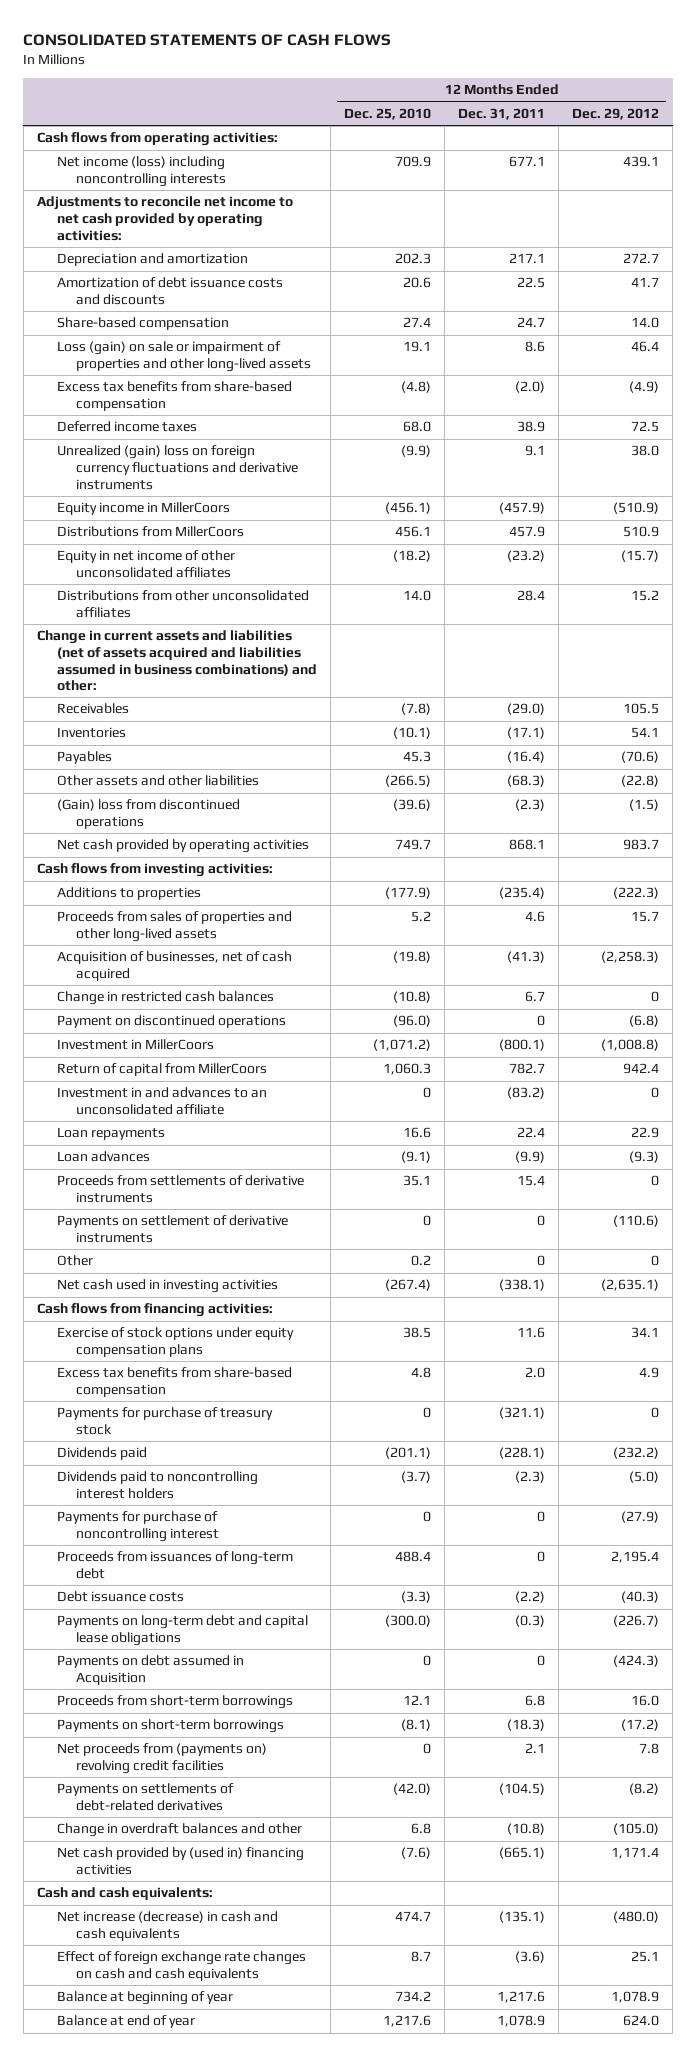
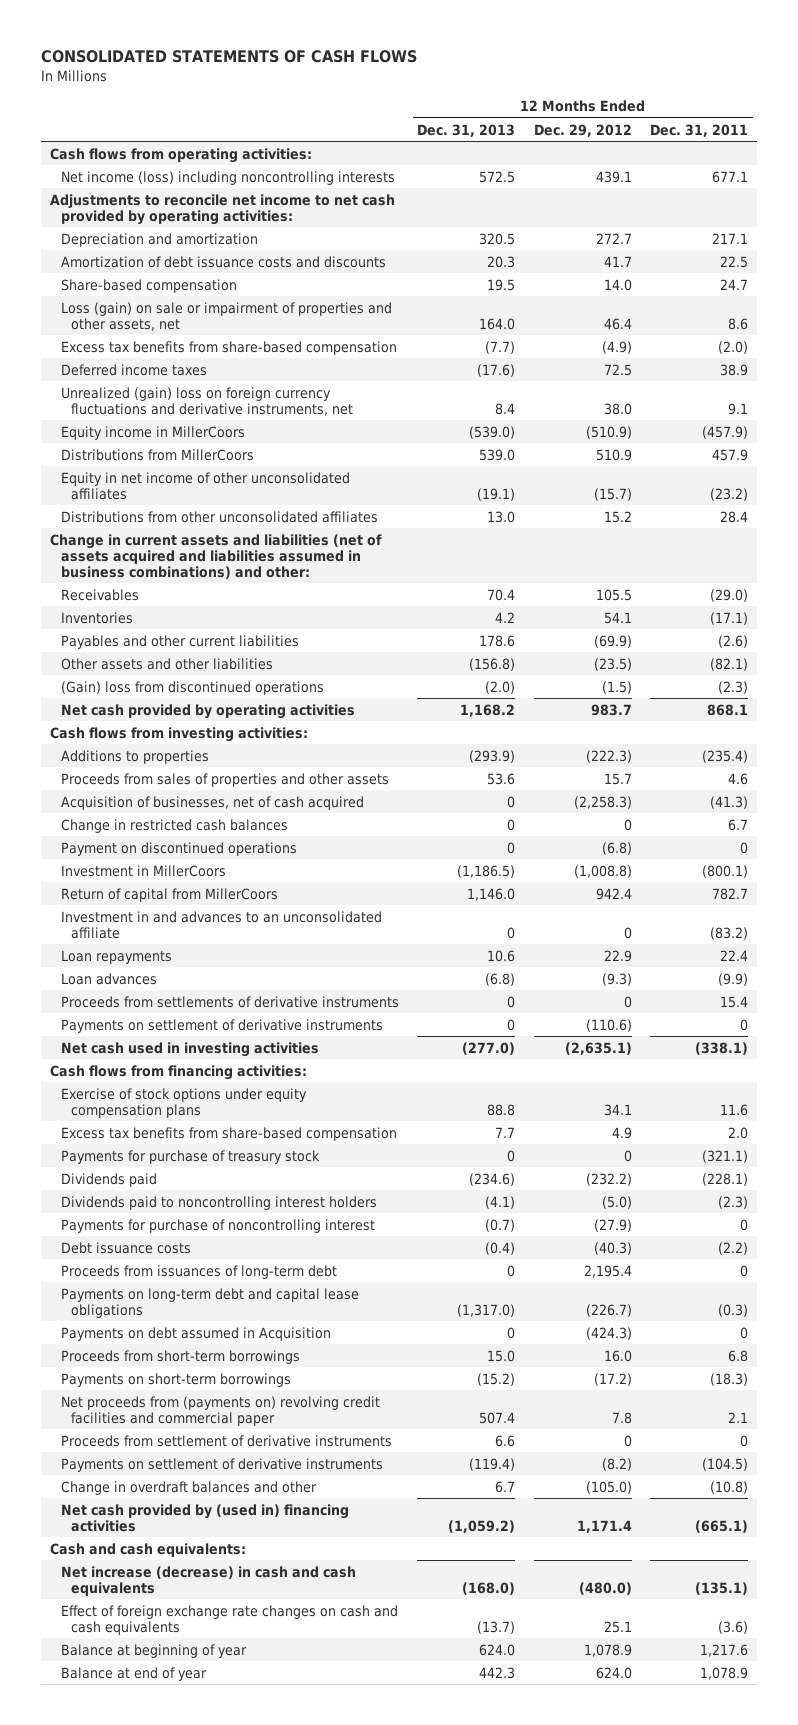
[343,108,431,121] Dec. 25, 2010 -> none
none -> [417,123,516,137] Dec. 31, 2013
[56,341,312,372] Loss (gain) on sale or impairment of properties and other long-lived assets -> [60,301,392,331] Loss (gain) on sale or impairment of properties and other assets, net
[56,445,299,490] Unrealized (gain) loss on foreign currency fluctuations and derivative instruments -> [60,386,354,416] Unrealized (gain) loss on foreign currency fluctuations and derivative instruments, net
[56,751,112,765] Payables -> [60,634,299,649] Payables and other current liabilities
[507,751,546,764] (16.4) -> [717,634,748,648] (2.6)
[621,751,660,764] (70.6) -> [593,634,632,648] (69.9)
[507,775,546,788] (68.3) -> [709,657,748,671] (82.1)
[621,775,660,788] (22.8) -> [593,657,632,671] (23.5)
[56,911,292,942] Proceeds from sales of properties and other long-lived assets -> [60,772,389,787] Proceeds from sales of properties and other assets
[56,1255,93,1267] Other -> none
[56,1551,293,1579] Proceeds from issuances of long-term debt -> [60,1264,337,1279] Proceeds from issuances of long-term debt
[56,1743,267,1774] Net proceeds from (payments on) revolving credit facilities -> [60,1395,380,1426] Net proceeds from (payments on) revolving credit facilities and commercial paper
none -> [60,1434,392,1447] Proceeds from settlement of derivative instruments
[56,1783,234,1811] Payments on settlements of debt-related derivatives -> [60,1457,383,1472] Payments on settlement of derivative instruments

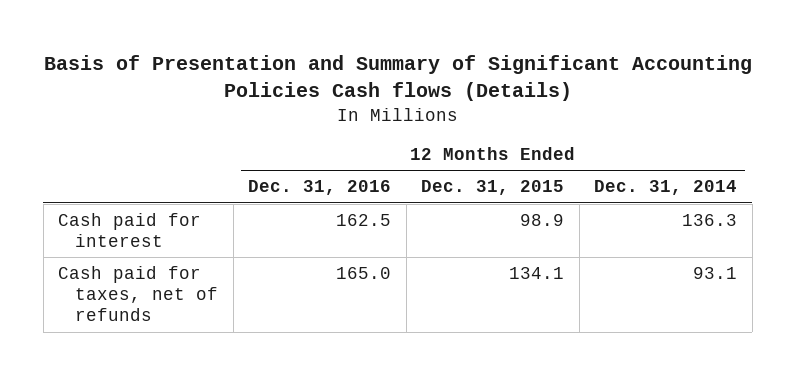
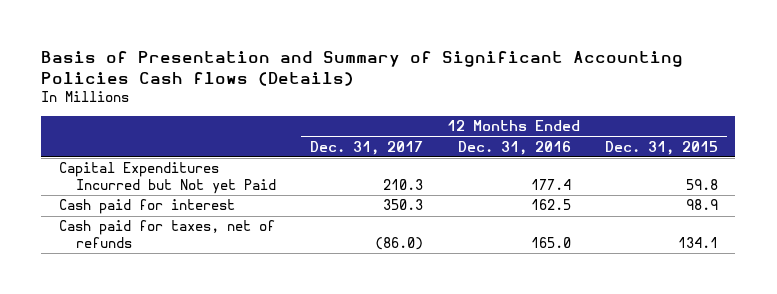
[594,180,738,196] Dec. 31, 2014 -> none
none -> [310,140,424,155] Dec. 31, 2017
none -> [58,162,276,194] Capital Expenditures Incurred but Not yet Paid

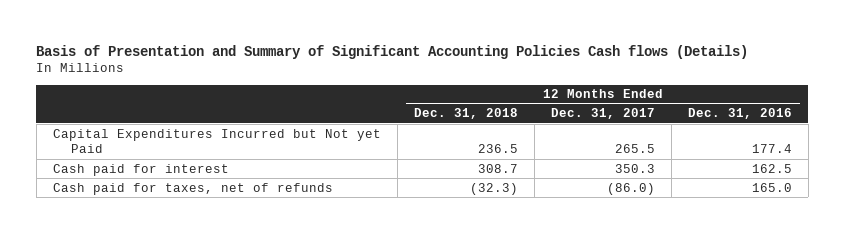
[605,140,719,155] Dec. 31, 2015 -> none
none -> [413,108,518,120] Dec. 31, 2018
[383,178,424,190] 210.3 -> [614,144,655,154] 265.5

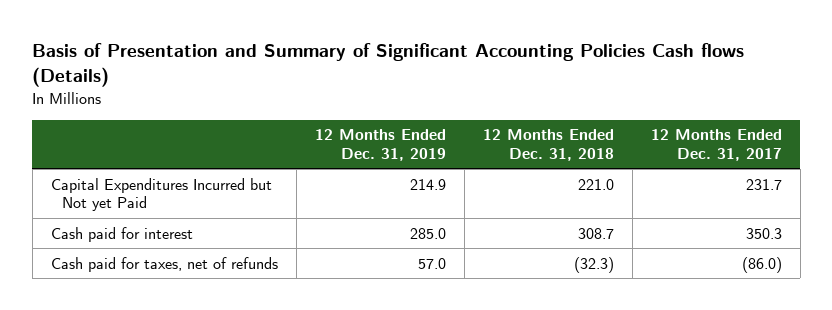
[687,108,792,120] Dec. 31, 2016 -> none
none -> [314,129,446,162] 12 Months Ended Dec. 31, 2019
[477,144,518,154] 236.5 -> [577,178,614,190] 221.0
[614,144,655,154] 265.5 -> [745,178,782,190] 231.7

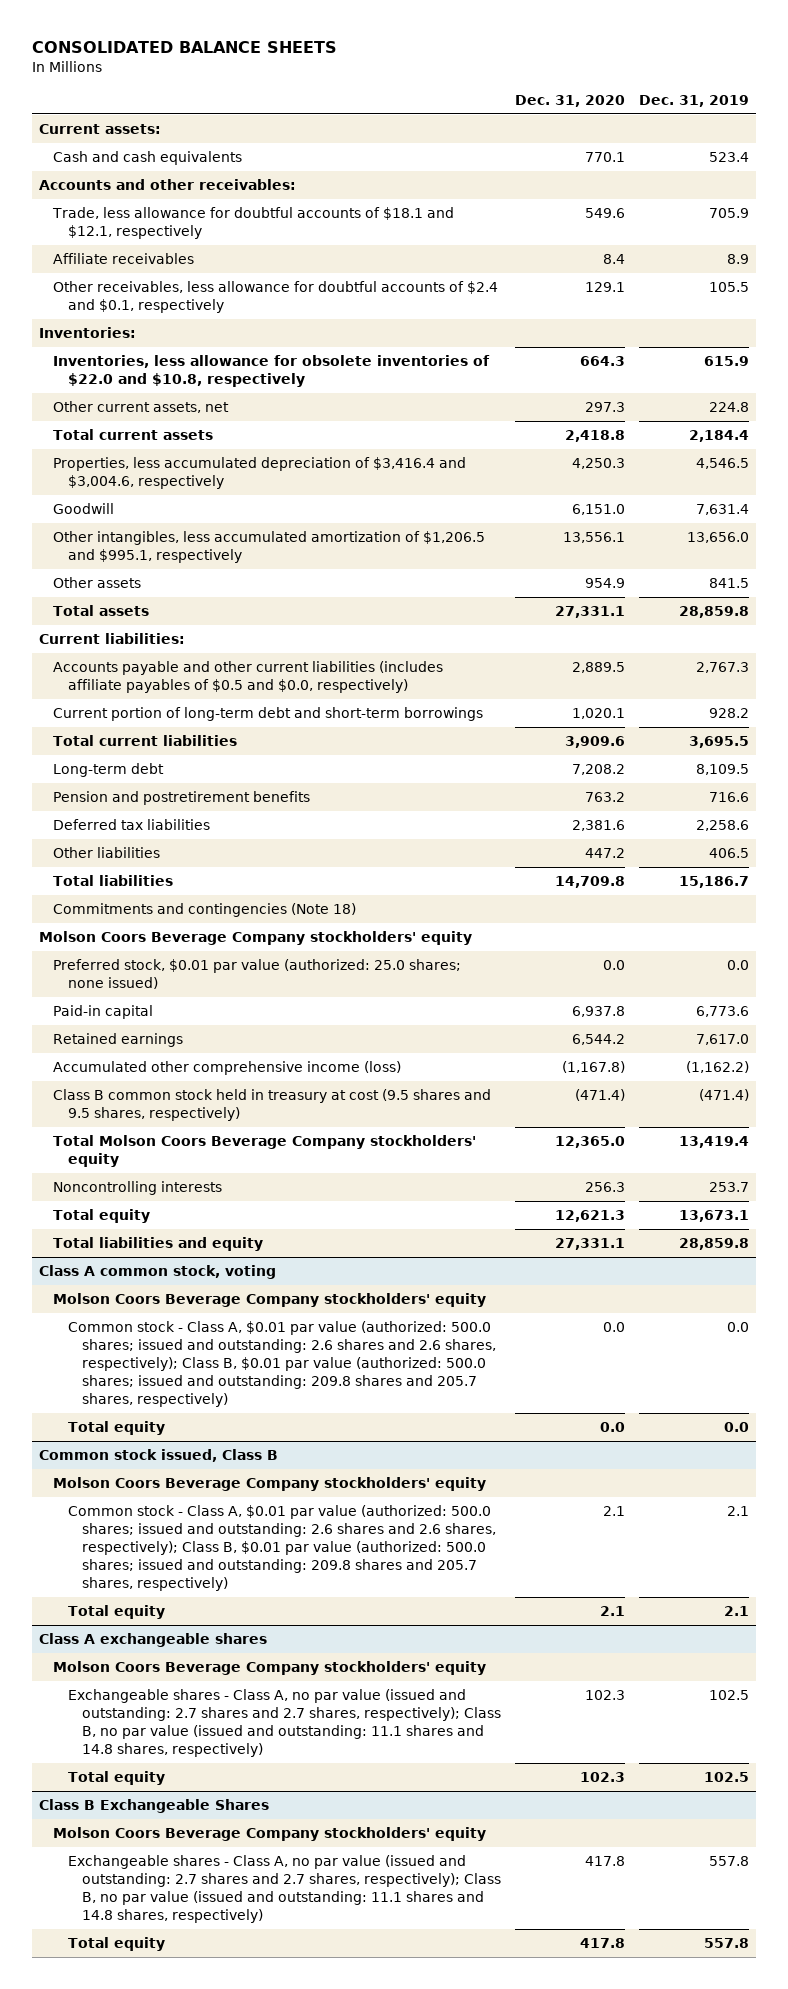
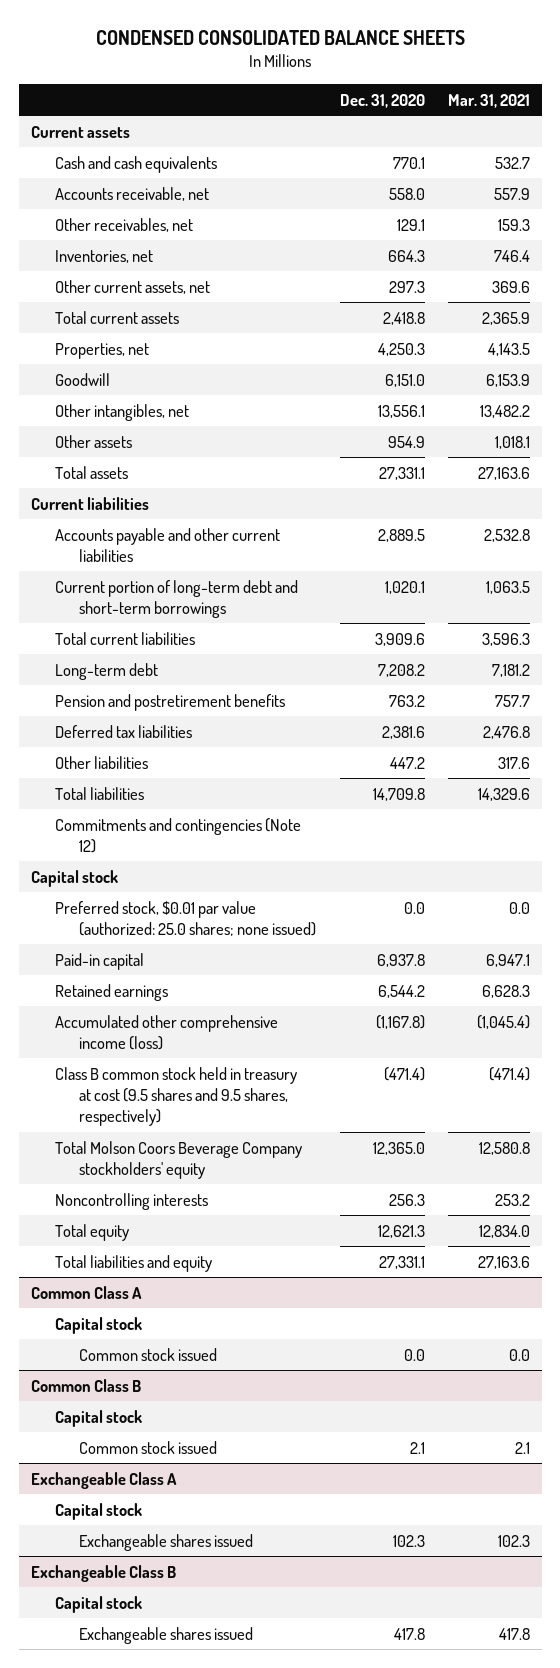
[31,41,337,54] CONSOLIDATED BALANCE SHEETS -> [96,29,466,45] CONDENSED CONSOLIDATED BALANCE SHEETS
[639,95,750,108] Dec. 31, 2019 -> none
none -> [447,93,530,108] Mar. 31, 2021
[38,124,161,135] Current assets: -> [30,125,130,138] Current assets
[38,179,296,191] Accounts and other receivables: -> none
[52,207,455,239] Trade, less allowance for doubtful accounts of $18.1 and $12.1, respectively -> none
[53,253,195,265] Affiliate receivables -> none
[38,327,136,339] Inventories: -> none
none -> [54,186,209,201] Accounts receivable, net
[53,281,499,313] Other receivables, less allowance for doubtful accounts of $2.4 and $0.1, respectively -> [54,217,193,232] Other receivables, net
[53,355,491,387] Inventories, less allowance for obsolete inventories of $22.0 and $10.8, respectively -> [54,249,153,263] Inventories, net
[53,457,467,489] Properties, less accumulated depreciation of $3,416.4 and $3,004.6, respectively -> [54,342,149,359] Properties, net
[53,531,486,563] Other intangibles, less accumulated amortization of $1,206.5 and $995.1, respectively -> [54,403,189,421] Other intangibles, net
[38,633,185,645] Current liabilities: -> [30,496,149,510] Current liabilities
[53,661,444,693] Accounts payable and other current liabilities (includes affiliate payables of $0.5 and $0.0, respectively) -> [54,527,280,562] Accounts payable and other current liabilities
[38,931,472,946] Molson Coors Beverage Company stockholders' equity -> none
[53,903,357,918] Commitments and contingencies (Note 18) -> [54,817,301,853] Commitments and contingencies (Note 12)
none -> [30,869,118,887] Capital stock
[53,1293,487,1308] Molson Coors Beverage Company stockholders' equity -> none
[67,1421,165,1436] Total equity -> none
[53,1477,487,1492] Molson Coors Beverage Company stockholders' equity -> none
[67,1605,165,1620] Total equity -> none
[53,1661,487,1676] Molson Coors Beverage Company stockholders' equity -> none
[67,1771,165,1786] Total equity -> none
[53,1827,487,1842] Molson Coors Beverage Company stockholders' equity -> none
[67,1937,165,1952] Total equity -> none
[38,1265,276,1280] Class A common stock, voting -> [30,1285,142,1299] Common Class A
none -> [54,1316,142,1334] Capital stock
[67,1321,497,1407] Common stock - Class A, $0.01 par value (authorized: 500.0 shares; issued and outstanding: 2.6 shares and 2.6 shares, respectively); Class B, $0.01 par value (authorized: 500.0 shares; issued and outstanding: 209.8 shares and 205.7 shares, respectively) -> [79,1347,218,1361] Common stock issued
[38,1449,278,1463] Common stock issued, Class B -> [30,1378,141,1392] Common Class B
none -> [54,1409,142,1427] Capital stock
[67,1505,497,1591] Common stock - Class A, $0.01 par value (authorized: 500.0 shares; issued and outstanding: 2.6 shares and 2.6 shares, respectively); Class B, $0.01 par value (authorized: 500.0 shares; issued and outstanding: 209.8 shares and 205.7 shares, respectively) -> [79,1440,218,1454] Common stock issued
[38,1633,267,1648] Class A exchangeable shares -> [30,1471,177,1489] Exchangeable Class A
none -> [54,1502,142,1520] Capital stock
[67,1689,502,1757] Exchangeable shares - Class A, no par value (issued and outstanding: 2.7 shares and 2.7 shares, respectively); Class B, no par value (issued and outstanding: 11.1 shares and 14.8 shares, respectively) -> [79,1533,254,1551] Exchangeable shares issued
[38,1799,269,1814] Class B Exchangeable Shares -> [30,1564,176,1582] Exchangeable Class B
none -> [54,1595,142,1613] Capital stock
[67,1855,502,1923] Exchangeable shares - Class A, no par value (issued and outstanding: 2.7 shares and 2.7 shares, respectively); Class B, no par value (issued and outstanding: 11.1 shares and 14.8 shares, respectively) -> [79,1626,254,1644] Exchangeable shares issued

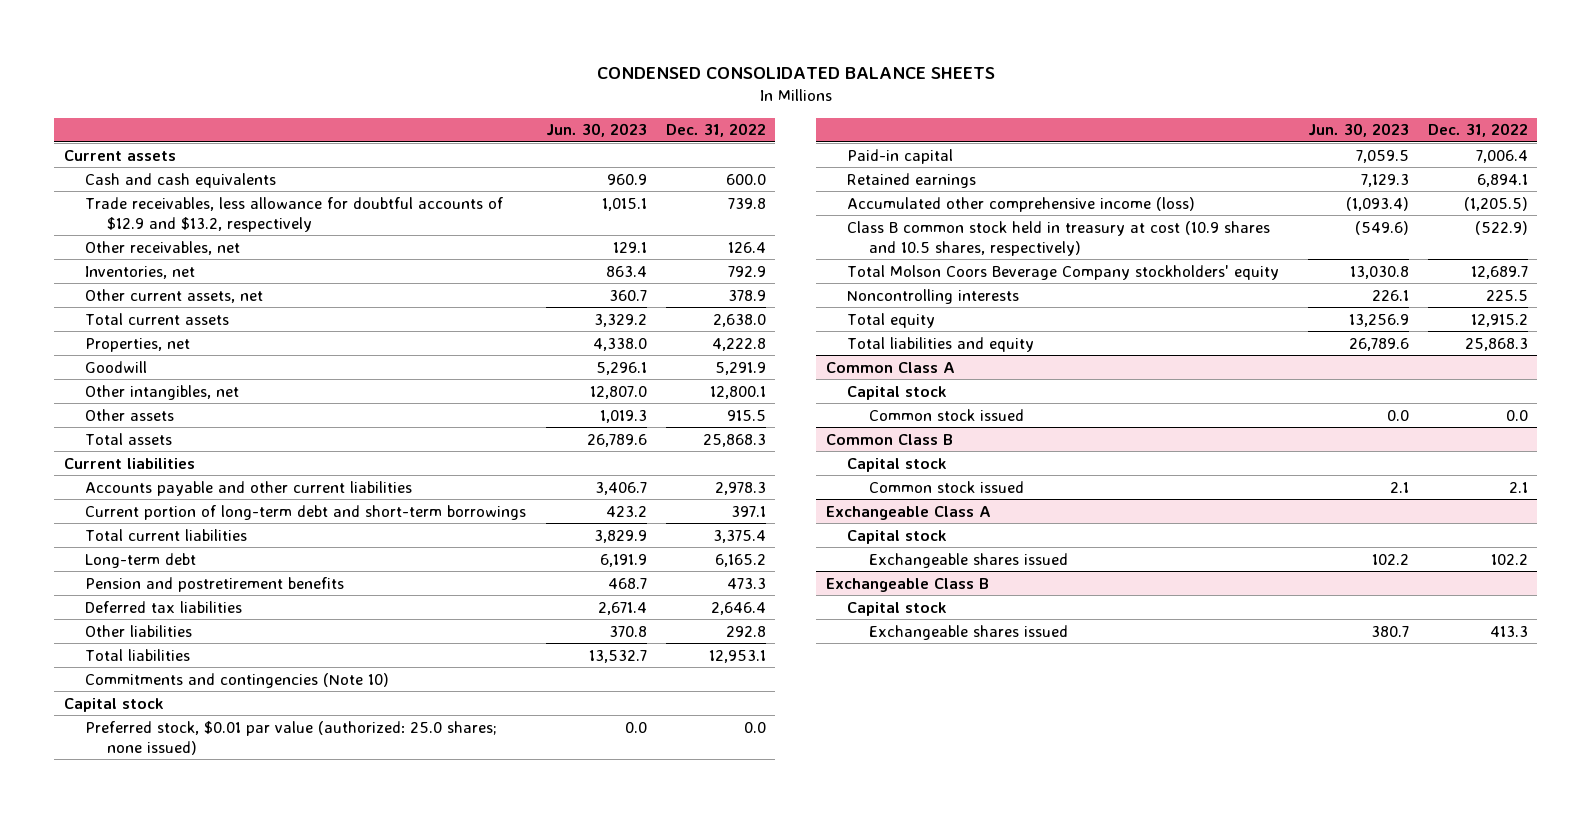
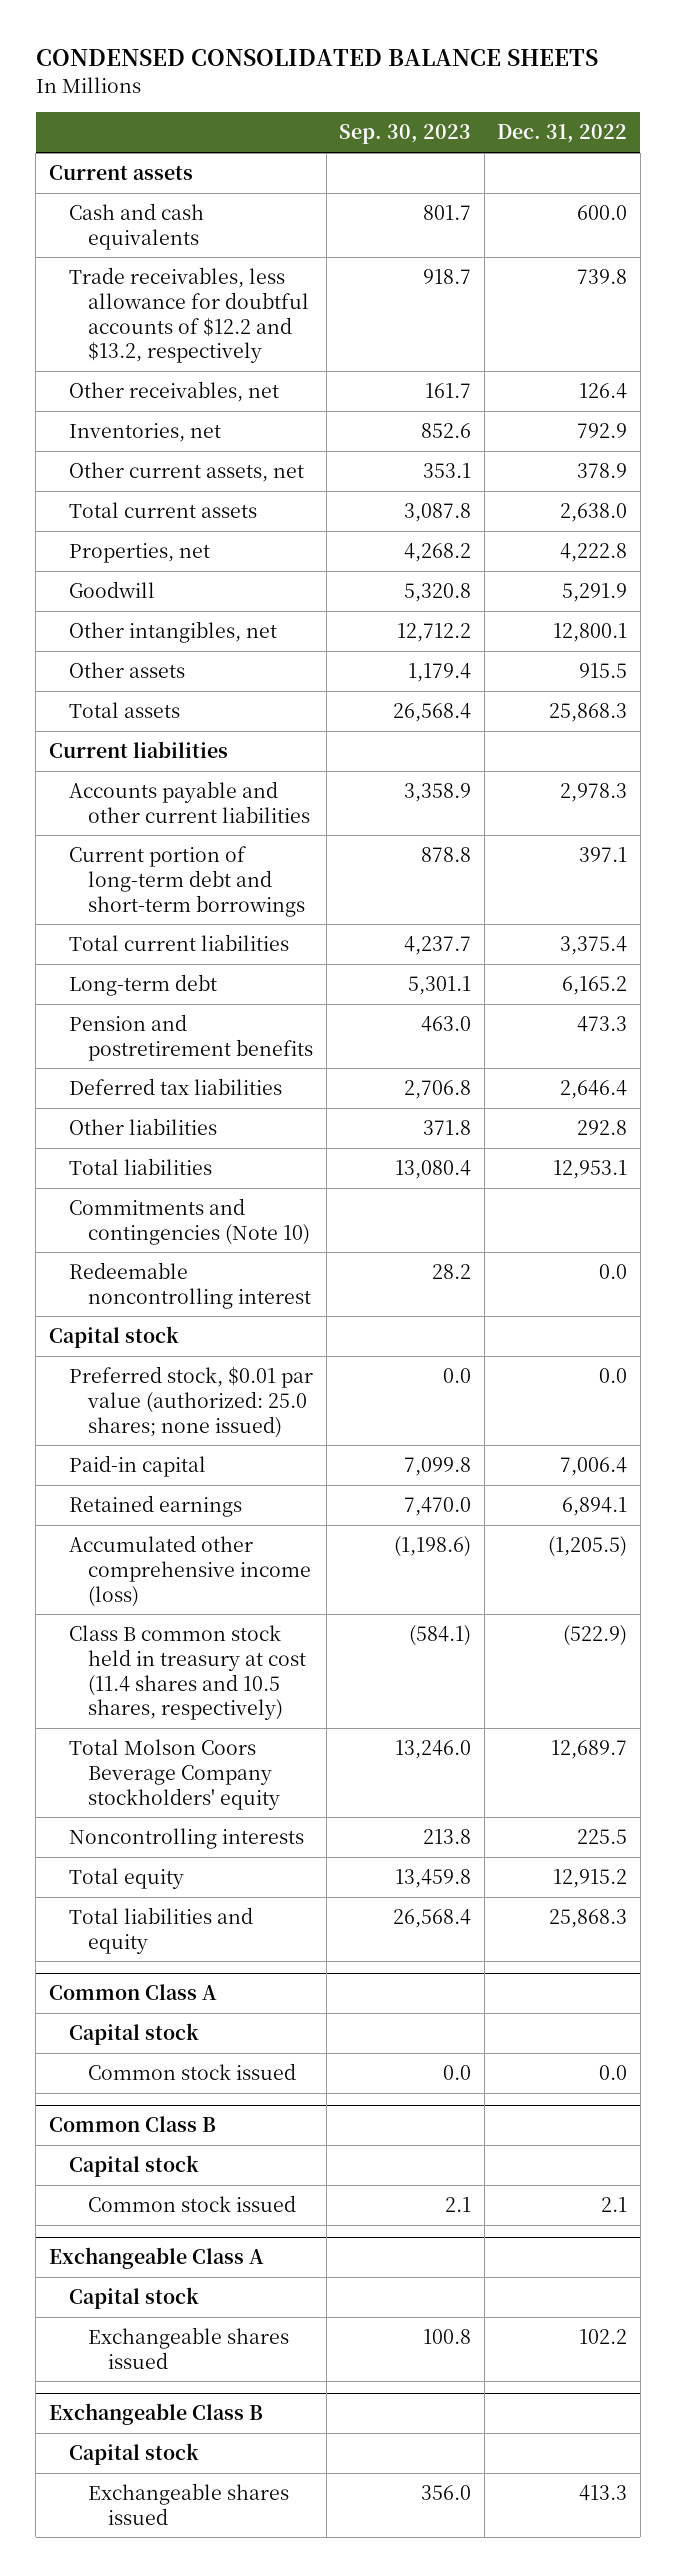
[545,123,647,138] Jun. 30, 2023 -> none
none -> [339,124,472,145] Sep. 30, 2023
[85,196,504,232] Trade receivables, less allowance for doubtful accounts of $12.9 and $13.2, respectively -> [68,267,310,364] Trade receivables, less allowance for doubtful accounts of $12.2 and $13.2, respectively
none -> [68,1262,312,1309] Redeemable noncontrolling interest
[847,220,1271,256] Class B common stock held in treasury at cost (10.9 shares and 10.5 shares, respectively) -> [68,1625,307,1721] Class B common stock held in treasury at cost (11.4 shares and 10.5 shares, respectively)

